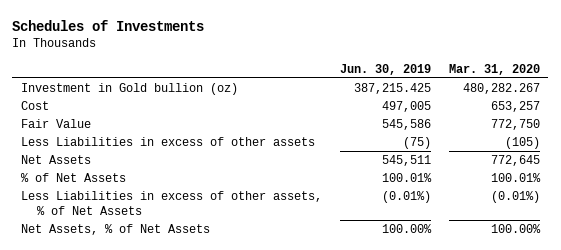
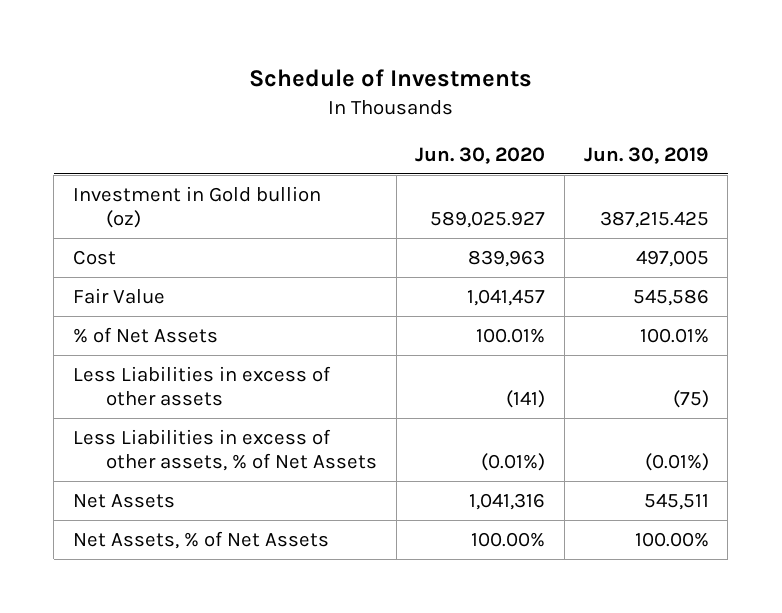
[12,20,205,32] Schedules of Investments -> [248,69,532,88] Schedule of Investments
[448,63,540,75] Mar. 31, 2020 -> none
none -> [415,146,546,164] Jun. 30, 2020
[21,137,316,147] Less Liabilities in excess of other assets -> [73,365,332,406] Less Liabilities in excess of other assets
[21,155,92,165] Net Assets -> [73,493,176,508] Net Assets

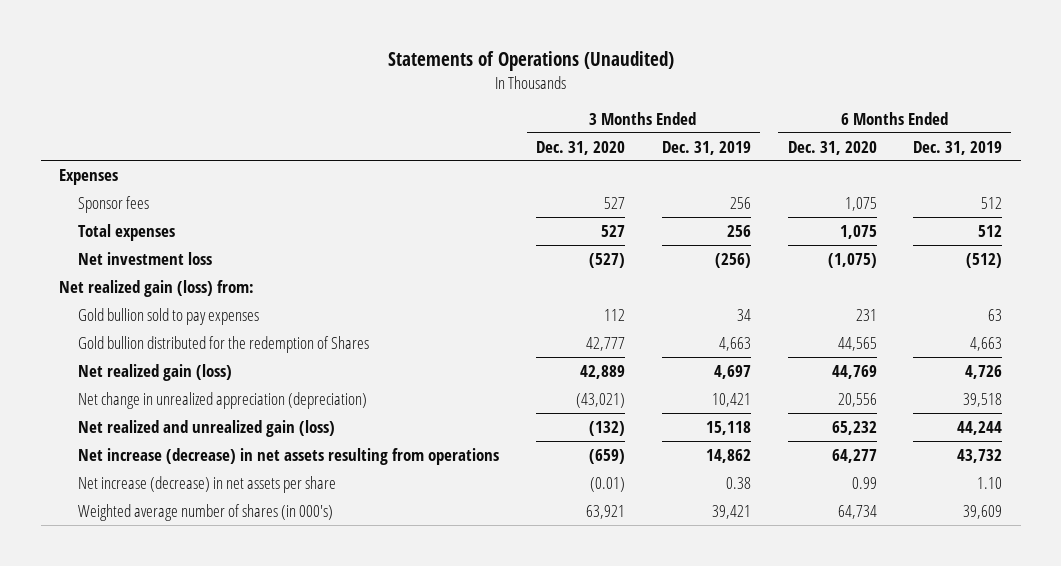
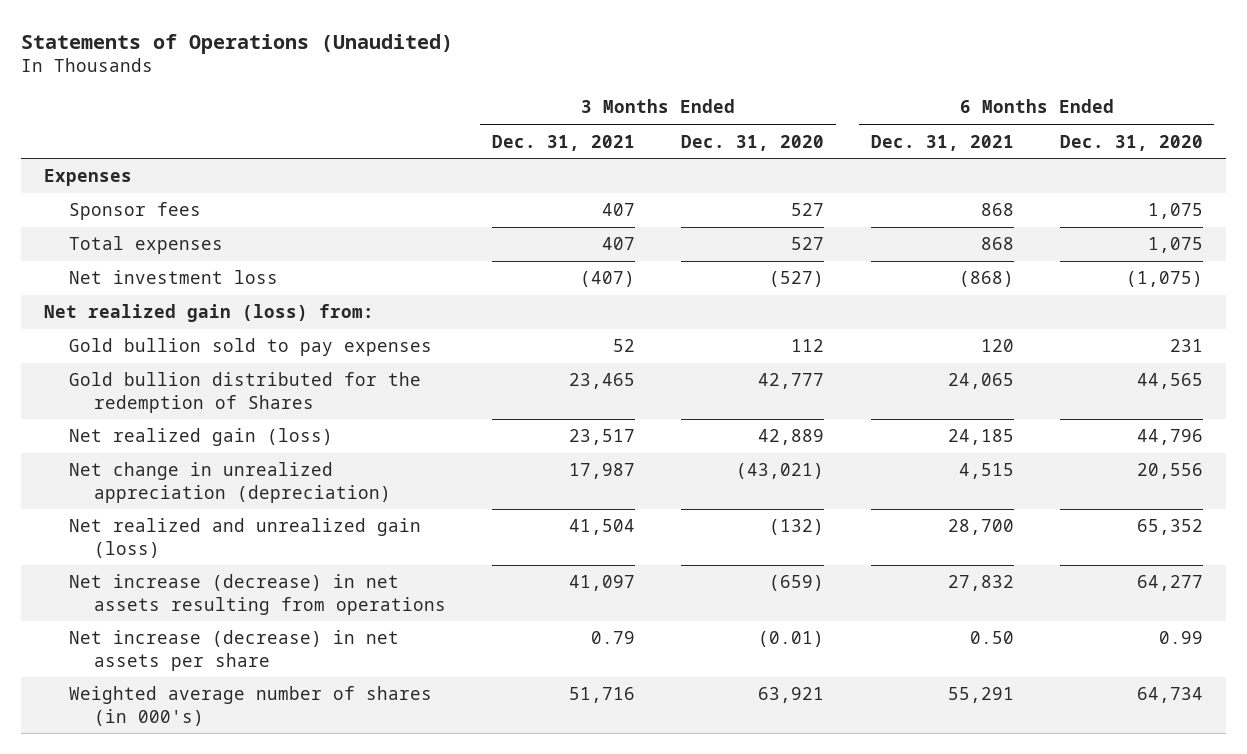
[661,140,751,155] Dec. 31, 2019 -> none
[913,140,1003,155] Dec. 31, 2019 -> none
none -> [491,134,635,151] Dec. 31, 2021
none -> [870,134,1014,151] Dec. 31, 2021
[831,364,877,379] 44,769 -> [1136,429,1203,446] 44,796
[831,420,877,435] 65,232 -> [1136,519,1203,536] 65,352

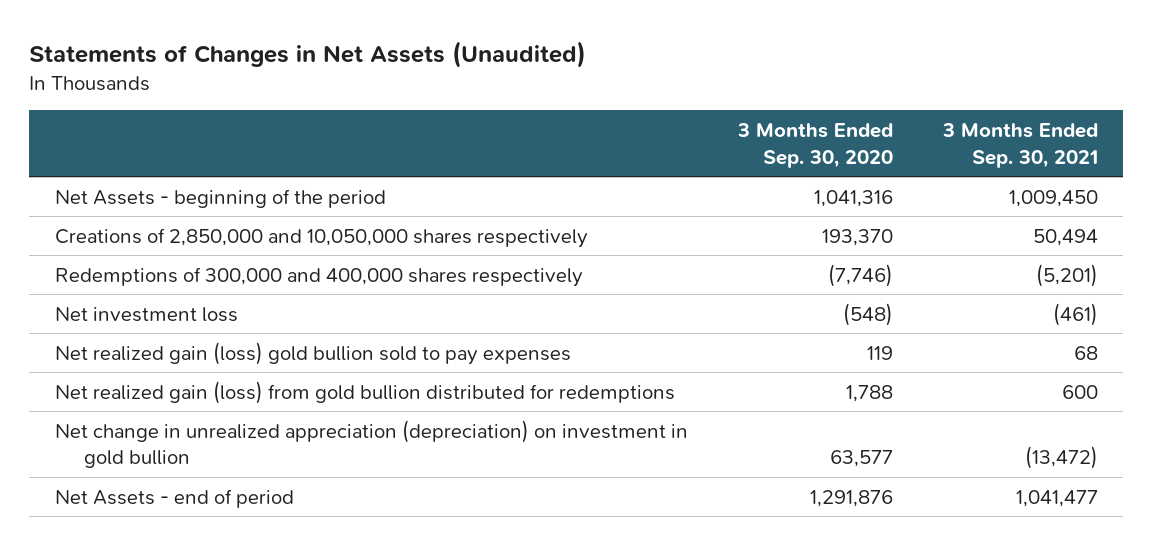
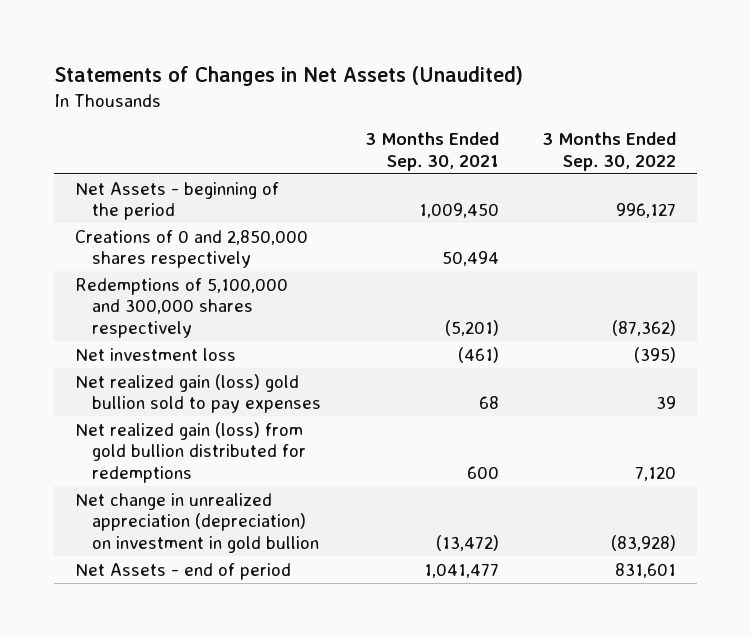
[736,123,893,168] 3 Months Ended Sep. 30, 2020 -> none
none -> [541,132,676,171] 3 Months Ended Sep. 30, 2022
[54,227,588,248] Creations of 2,850,000 and 10,050,000 shares respectively -> [75,229,309,269] Creations of 0 and 2,850,000 shares respectively
[54,266,583,287] Redemptions of 300,000 and 400,000 shares respectively -> [75,277,289,338] Redemptions of 5,100,000 and 300,000 shares respectively

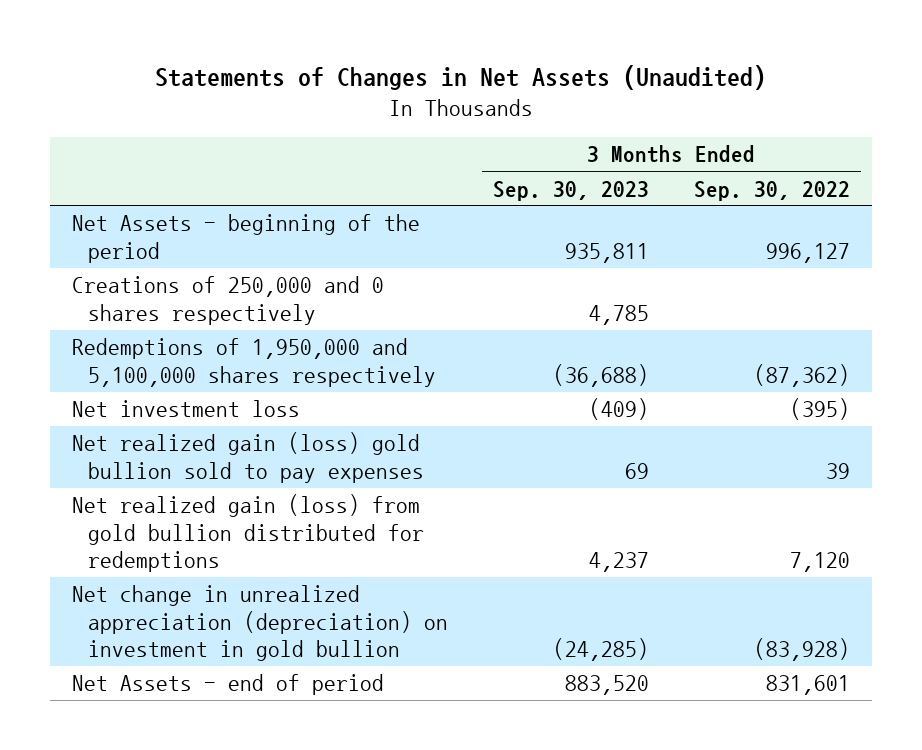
[364,132,499,171] 3 Months Ended Sep. 30, 2021 -> none
none -> [493,180,650,201] Sep. 30, 2023
[75,229,309,269] Creations of 0 and 2,850,000 shares respectively -> [72,276,385,325] Creations of 250,000 and 0 shares respectively
[75,277,289,338] Redemptions of 5,100,000 and 300,000 shares respectively -> [72,338,437,387] Redemptions of 1,950,000 and 5,100,000 shares respectively

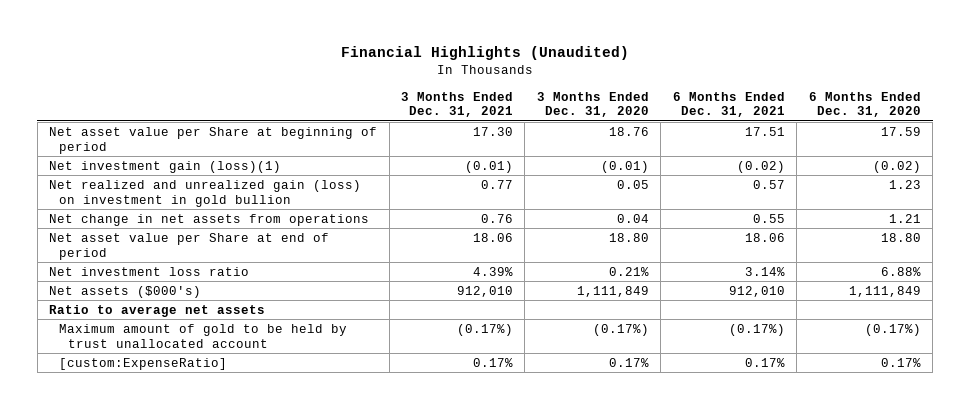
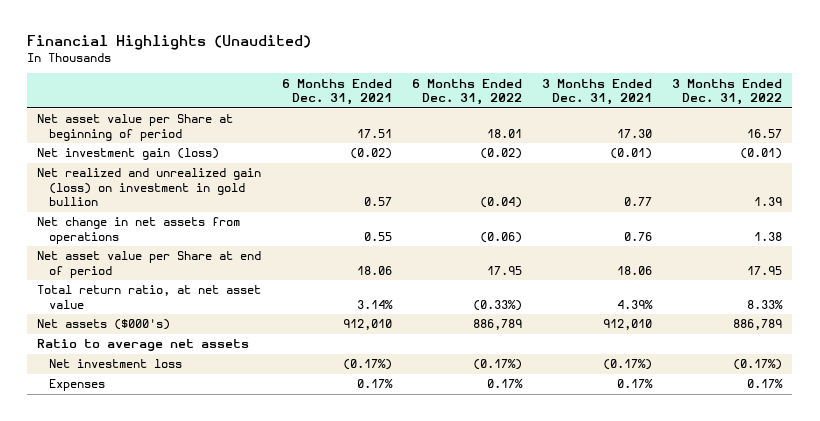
[536,91,649,118] 3 Months Ended Dec. 31, 2020 -> none
[808,91,921,118] 6 Months Ended Dec. 31, 2020 -> none
none -> [411,78,522,106] 6 Months Ended Dec. 31, 2022
none -> [672,78,783,106] 3 Months Ended Dec. 31, 2022
[49,160,282,173] Net investment gain (loss)(1) -> [37,148,220,161] Net investment gain (loss)
[49,266,250,276] Net investment loss ratio -> [37,285,262,309] Total return ratio, at net asset value
[58,323,347,348] Maximum amount of gold to be held by trust unallocated account -> [49,359,183,369] Net investment loss
[58,357,227,370] [custom:ExpenseRatio] -> [49,379,106,392] Expenses

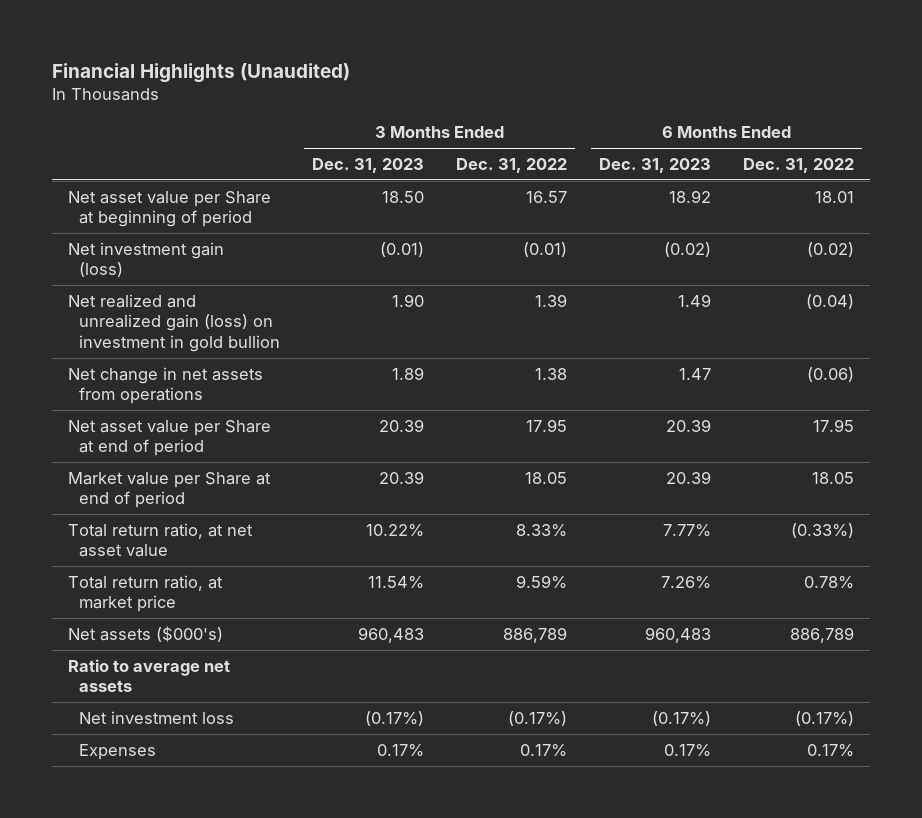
[281,78,392,106] 6 Months Ended Dec. 31, 2021 -> none
[541,78,652,106] 3 Months Ended Dec. 31, 2021 -> none
none -> [312,158,425,174] Dec. 31, 2023
none -> [599,158,712,174] Dec. 31, 2023
none -> [67,471,271,509] Market value per Share at end of period
none -> [67,574,223,613] Total return ratio, at market price

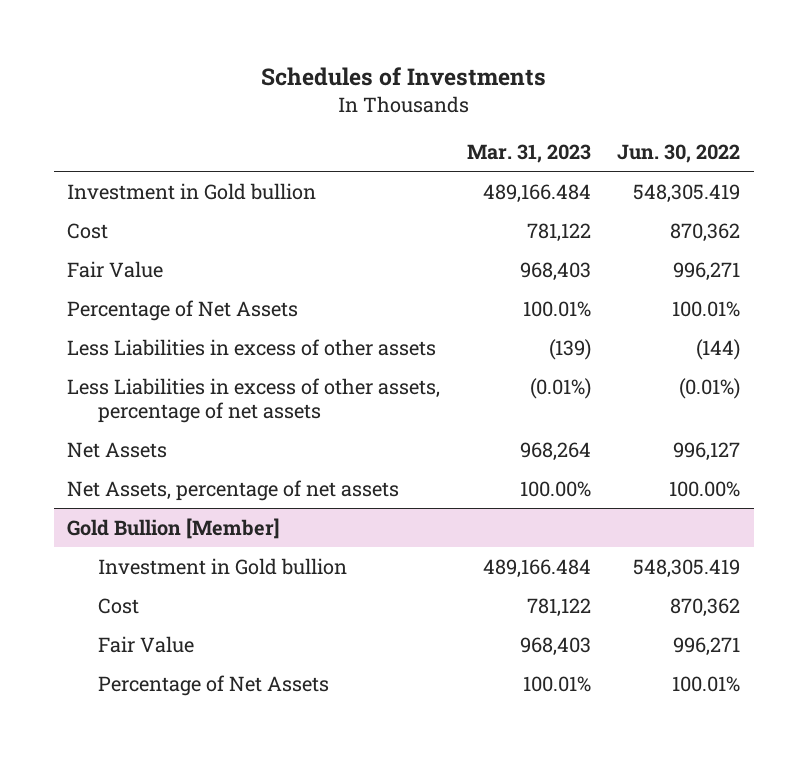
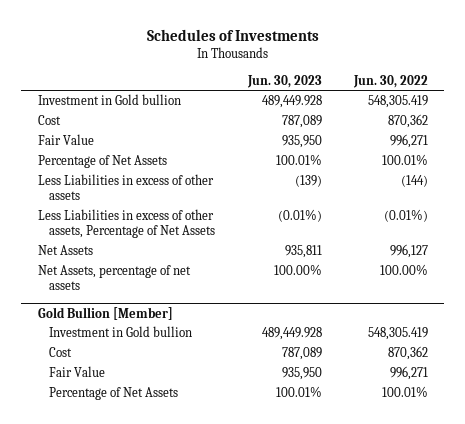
[466,144,591,164] Mar. 31, 2023 -> none
none -> [246,74,322,88] Jun. 30, 2023
[67,377,441,423] Less Liabilities in excess of other assets, percentage of net assets -> [37,209,216,239] Less Liabilities in excess of other assets, Percentage of Net Assets

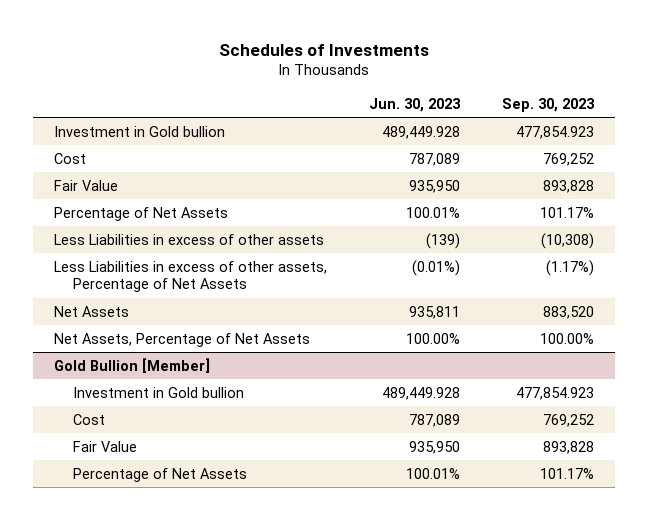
[352,74,428,88] Jun. 30, 2022 -> none
none -> [502,97,596,112] Sep. 30, 2023
[37,265,191,291] Net Assets, percentage of net assets -> [53,332,310,347] Net Assets, Percentage of Net Assets

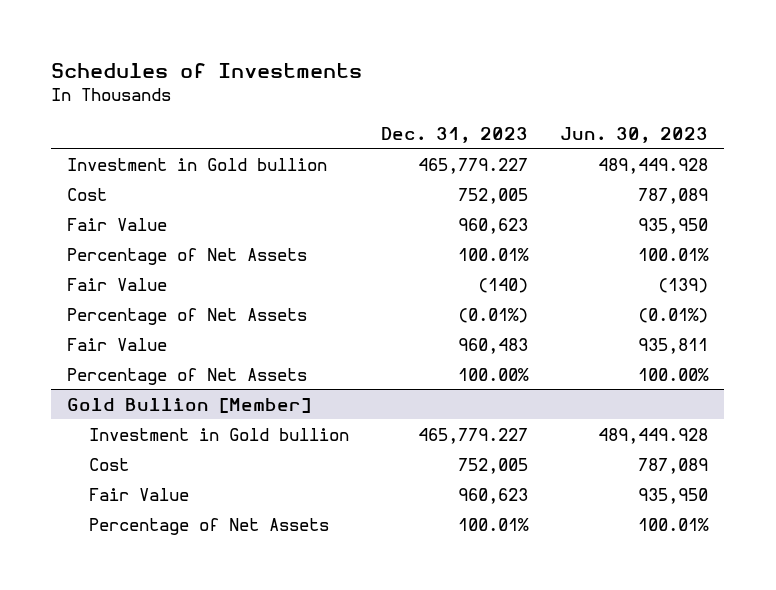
[502,97,596,112] Sep. 30, 2023 -> none
none -> [381,126,529,143] Dec. 31, 2023
[53,233,324,245] Less Liabilities in excess of other assets -> [67,277,168,291] Fair Value
[53,260,327,293] Less Liabilities in excess of other assets, Percentage of Net Assets -> [67,307,308,325] Percentage of Net Assets
[53,305,129,317] Net Assets -> [67,337,168,351] Fair Value
[53,332,310,347] Net Assets, Percentage of Net Assets -> [67,367,308,385] Percentage of Net Assets

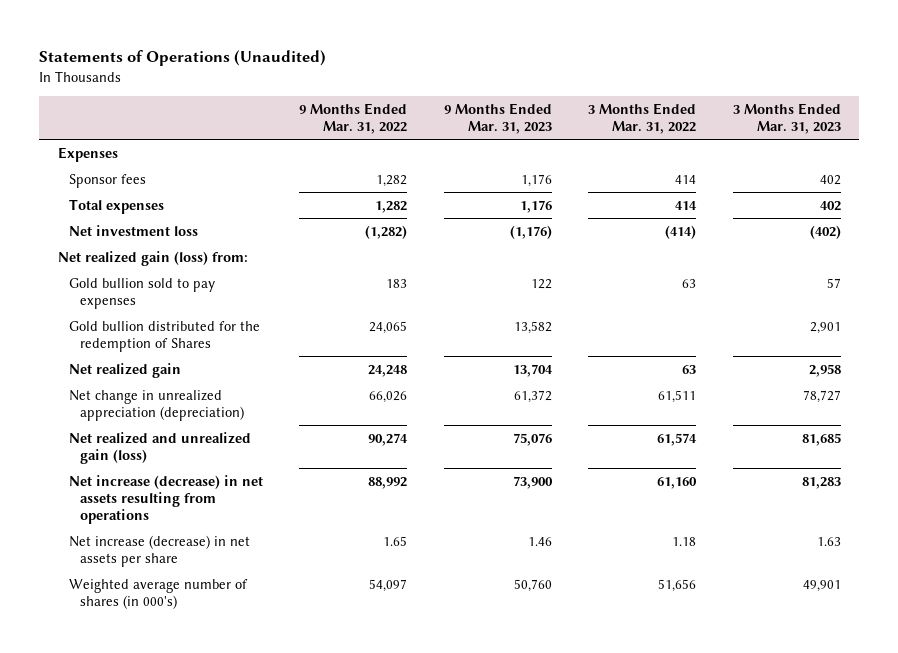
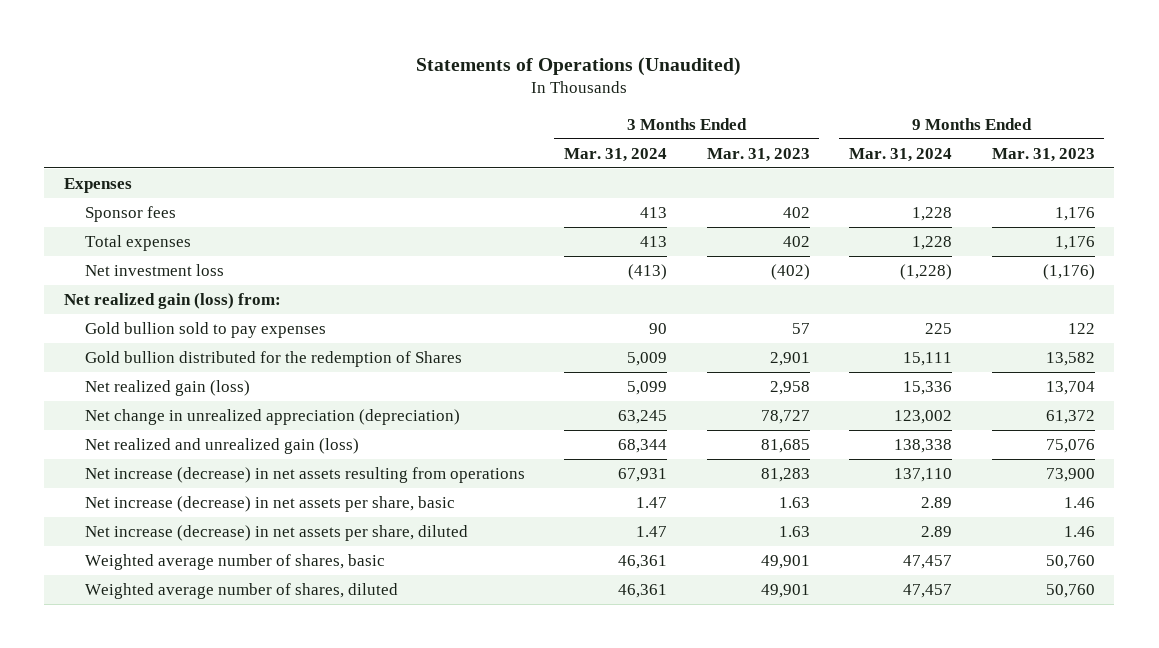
[299,102,408,135] 9 Months Ended Mar. 31, 2022 -> none
[588,102,697,135] 3 Months Ended Mar. 31, 2022 -> none
none -> [564,147,668,162] Mar. 31, 2024
none -> [849,147,953,162] Mar. 31, 2024
[68,362,181,378] Net realized gain -> [84,379,250,396] Net realized gain (loss)
[68,534,250,567] Net increase (decrease) in net assets per share -> [84,495,455,512] Net increase (decrease) in net assets per share, basic
none -> [84,524,468,541] Net increase (decrease) in net assets per share, diluted
[68,578,248,609] Weighted average number of shares (in 000's) -> [84,553,385,570] Weighted average number of shares, basic
none -> [84,582,398,599] Weighted average number of shares, diluted

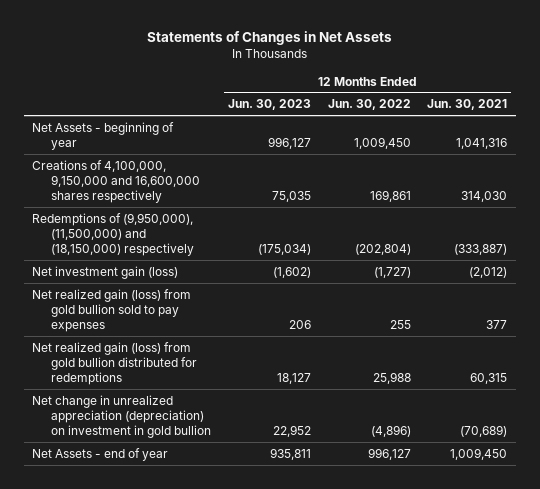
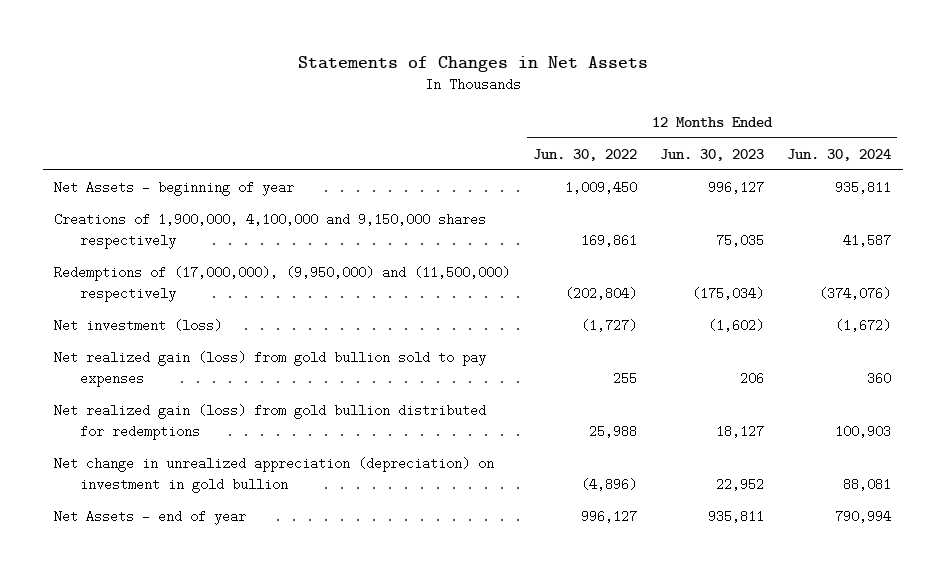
[427,99,508,111] Jun. 30, 2021 -> none
none -> [787,148,892,161] Jun. 30, 2024
[32,159,201,204] Creations of 4,100,000, 9,150,000 and 16,600,000 shares respectively -> [54,212,487,249] Creations of 1,900,000, 4,100,000 and 9,150,000 shares respectively
[32,212,195,257] Redemptions of (9,950,000), (11,500,000) and (18,150,000) respectively -> [54,265,511,302] Redemptions of (17,000,000), (9,950,000) and (11,500,000) respectively
[32,265,179,279] Net investment gain (loss) -> [54,318,223,332] Net investment (loss)

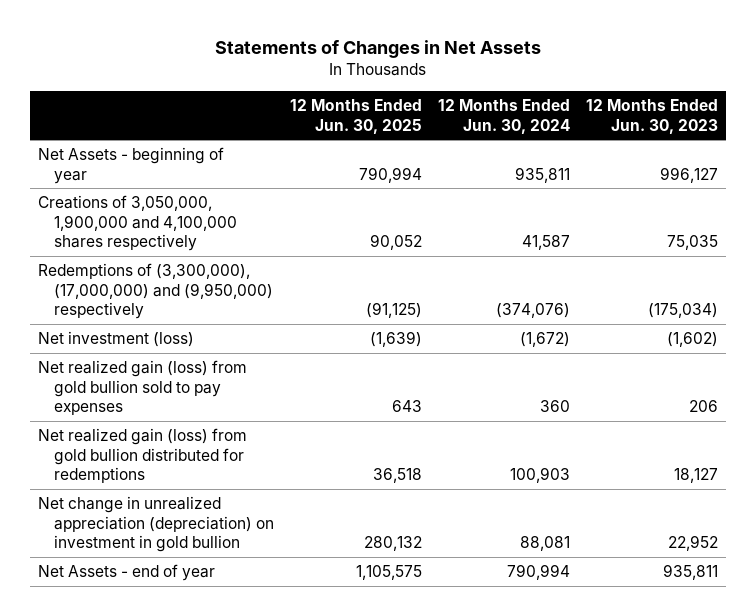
[533,148,638,161] Jun. 30, 2022 -> none
none -> [289,99,422,134] 12 Months Ended Jun. 30, 2025
[54,212,487,249] Creations of 1,900,000, 4,100,000 and 9,150,000 shares respectively -> [37,195,237,252] Creations of 3,050,000, 1,900,000 and 4,100,000 shares respectively
[54,265,511,302] Redemptions of (17,000,000), (9,950,000) and (11,500,000) respectively -> [37,263,273,320] Redemptions of (3,300,000), (17,000,000) and (9,950,000) respectively

